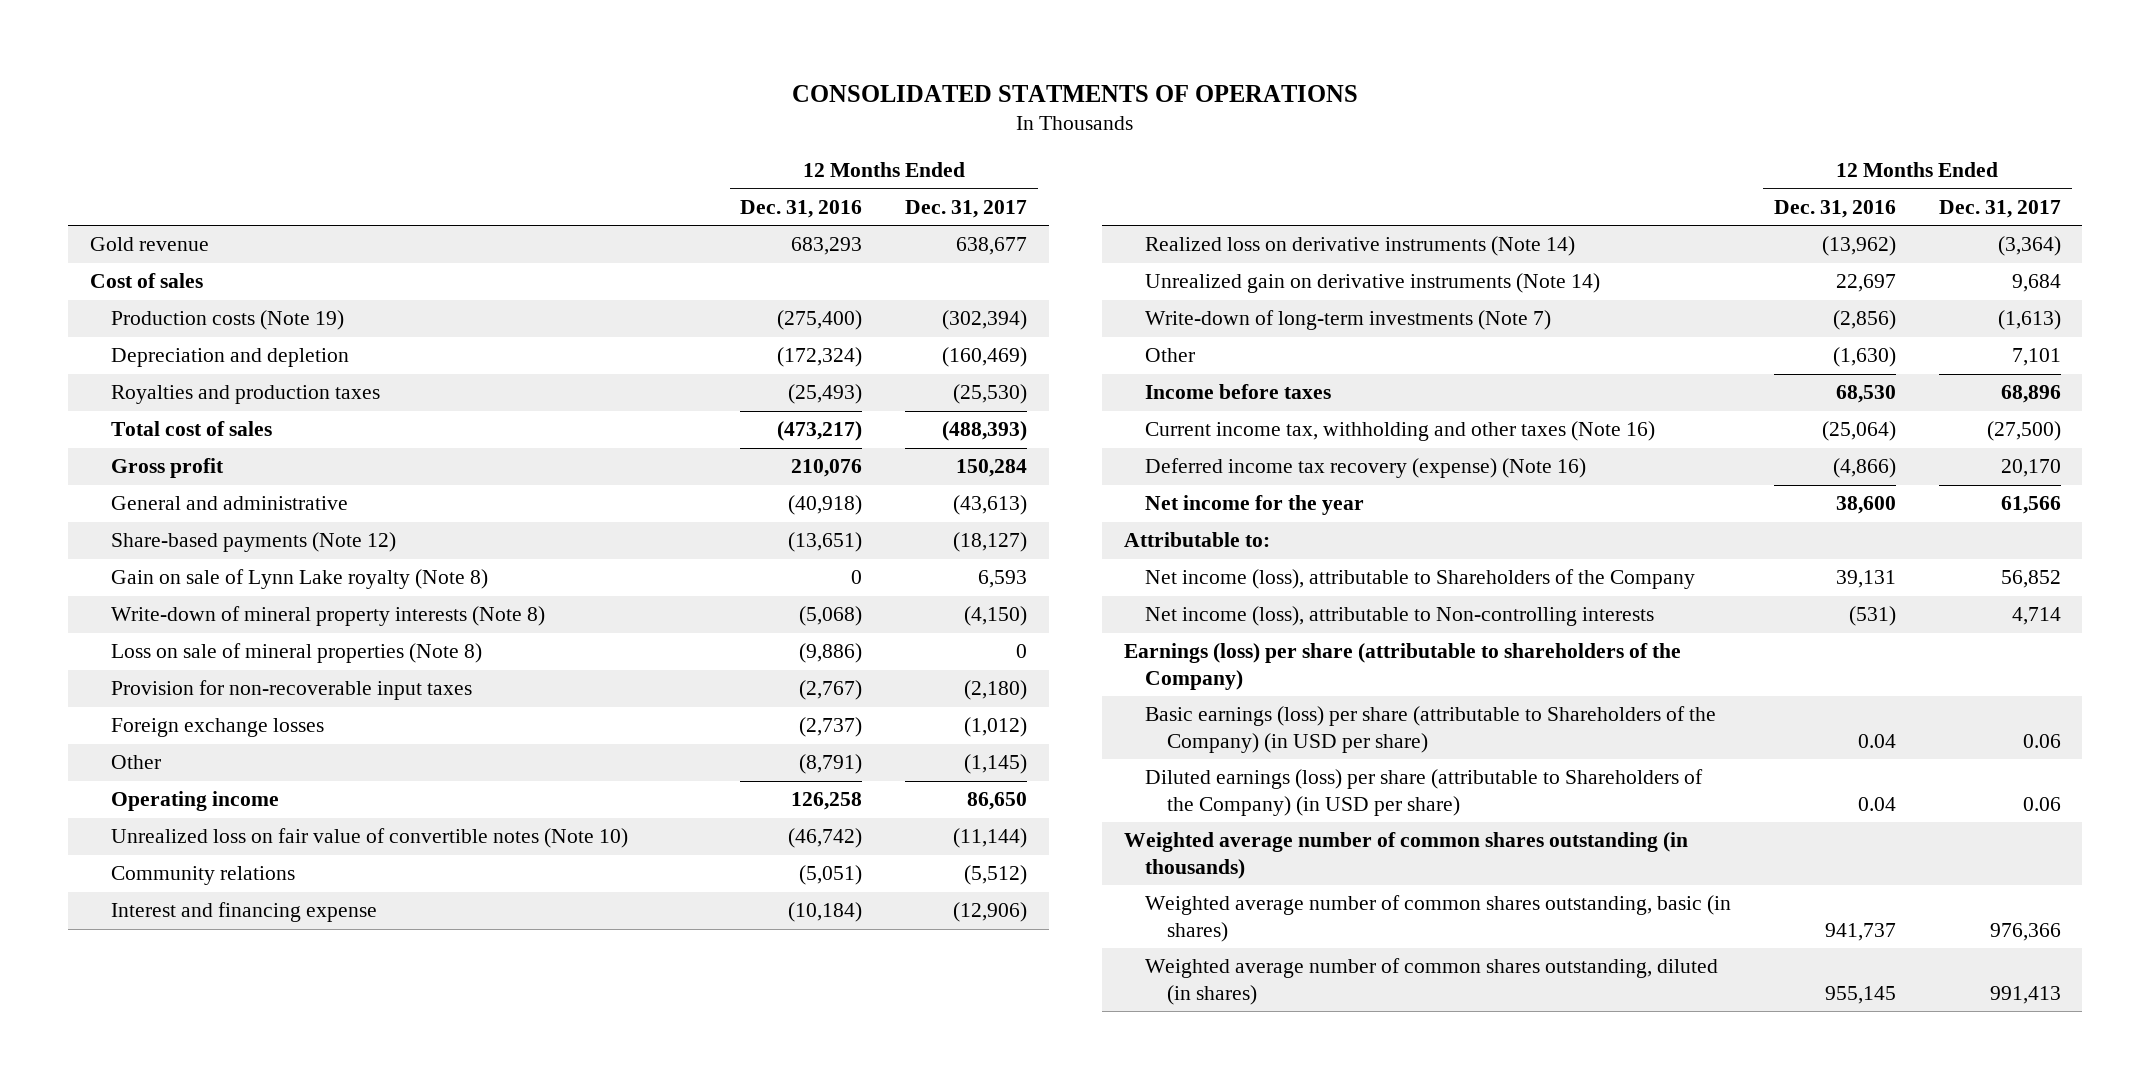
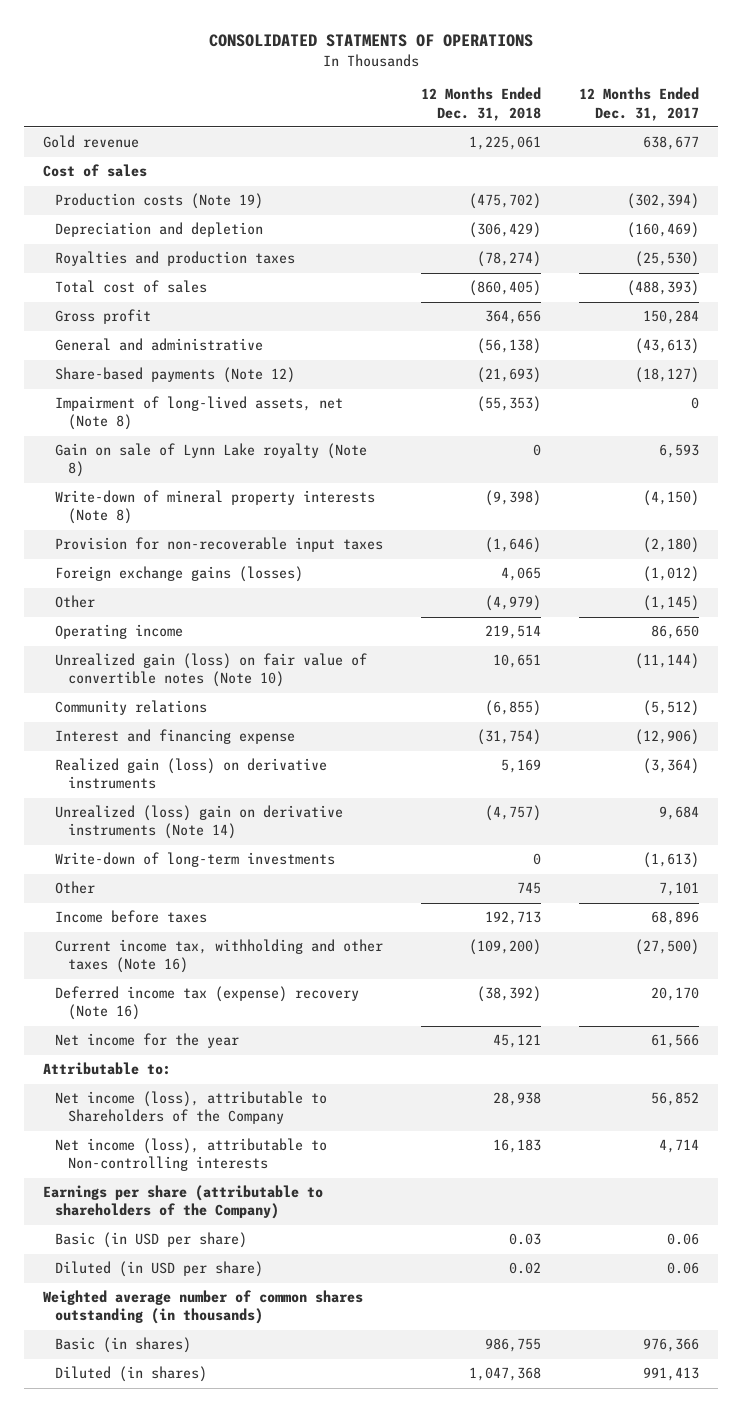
[740,199,863,218] Dec. 31, 2016 -> none
none -> [421,87,542,121] 12 Months Ended Dec. 31, 2018
none -> [55,396,344,431] Impairment of long-lived assets, net (Note 8)
[111,643,483,664] Loss on sale of mineral properties (Note 8) -> none
[111,718,325,738] Foreign exchange losses -> [55,566,304,583] Foreign exchange gains (losses)
[111,828,629,849] Unrealized loss on fair value of convertible notes (Note 10) -> [55,653,368,688] Unrealized gain (loss) on fair value of convertible notes (Note 10)
[1145,236,1576,257] Realized loss on derivative instruments (Note 14) -> [55,758,328,790] Realized gain (loss) on derivative instruments
[1145,273,1601,294] Unrealized gain on derivative instruments (Note 14) -> [55,805,344,840] Unrealized (loss) gain on derivative instruments (Note 14)
[1145,310,1552,331] Write-down of long-term investments (Note 7) -> [55,852,336,868] Write-down of long-term investments
[1145,458,1587,479] Deferred income tax recovery (expense) (Note 16) -> [55,986,360,1021] Deferred income tax (expense) recovery (Note 16)
[1123,643,1681,691] Earnings (loss) per share (attributable to shareholders of the Company) -> [42,1185,323,1220] Earnings per share (attributable to shareholders of the Company)
[1145,706,1717,754] Basic earnings (loss) per share (attributable to Shareholders of the Company) (in USD per share) -> [55,1232,248,1249] Basic (in USD per share)
[1145,769,1704,817] Diluted earnings (loss) per share (attributable to Shareholders of the Company) (in USD per share) -> [55,1261,264,1278] Diluted (in USD per share)
[1145,895,1732,943] Weighted average number of common shares outstanding, basic (in shares) -> [55,1337,192,1354] Basic (in shares)
[1145,958,1719,1006] Weighted average number of common shares outstanding, diluted (in shares) -> [55,1366,208,1383] Diluted (in shares)

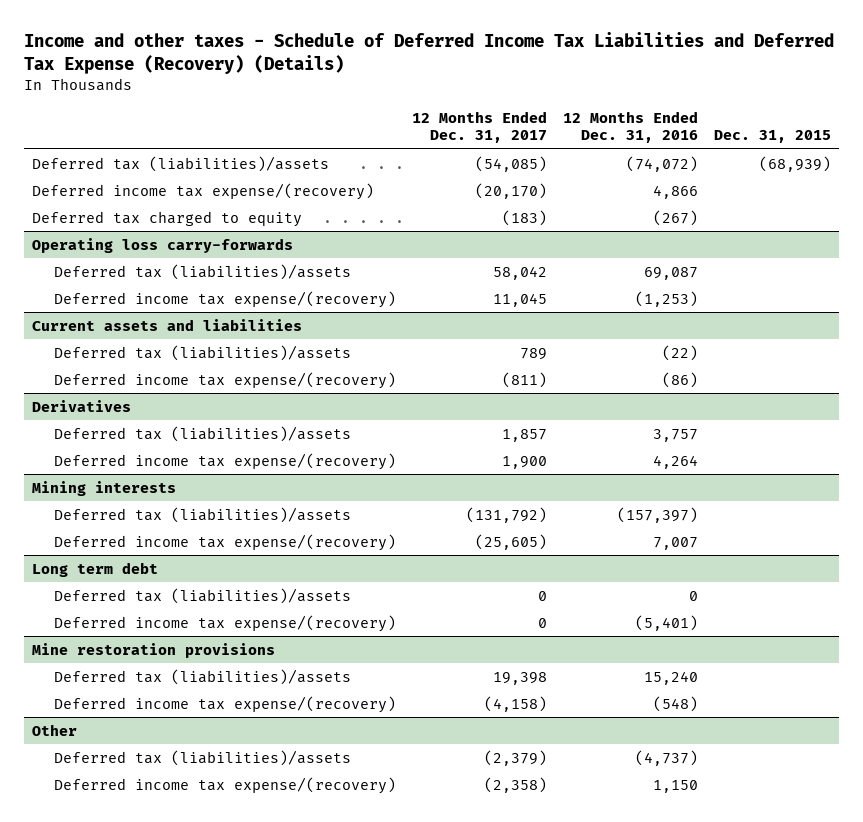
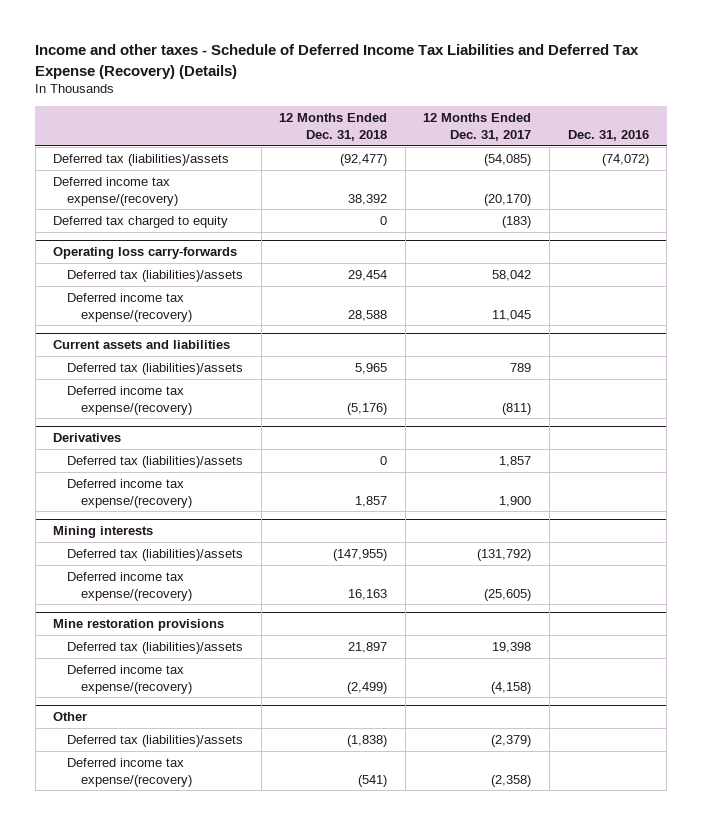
[562,110,698,144] 12 Months Ended Dec. 31, 2016 -> none
[713,130,831,144] Dec. 31, 2015 -> none
none -> [279,113,388,142] 12 Months Ended Dec. 31, 2018
none -> [567,130,649,142] Dec. 31, 2016
[32,561,159,577] Long term debt -> none
[54,587,352,604] Deferred tax (liabilities)/assets -> none
[54,614,397,632] Deferred income tax expense/(recovery) -> none

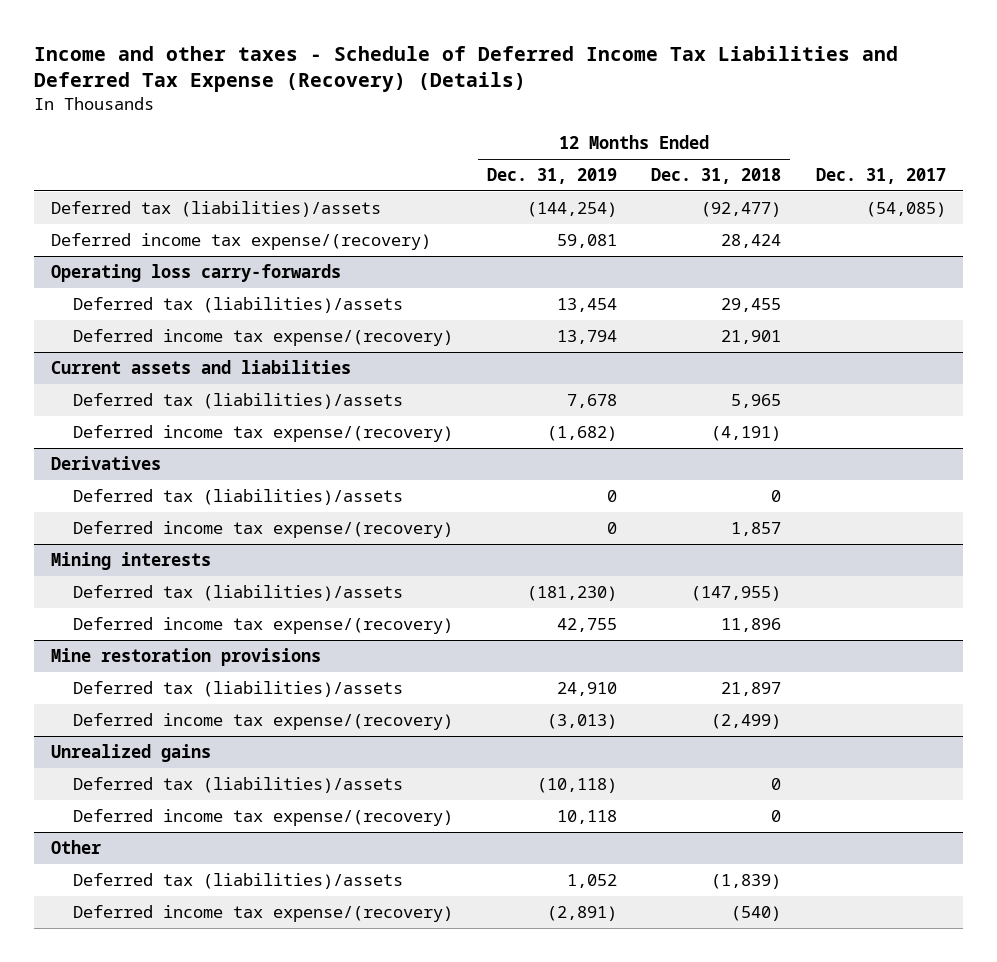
[423,113,532,142] 12 Months Ended Dec. 31, 2017 -> none
[567,130,649,142] Dec. 31, 2016 -> none
none -> [487,167,618,184] Dec. 31, 2019
none -> [815,167,946,184] Dec. 31, 2017
[53,215,229,228] Deferred tax charged to equity -> none
[348,193,388,205] 38,392 -> [721,233,782,248] 28,424
[348,269,388,281] 29,454 -> [721,297,782,312] 29,455
[348,309,388,321] 28,588 -> [721,329,782,344] 21,901
[347,402,388,415] (5,176) -> [711,425,782,441] (4,191)
[348,588,388,600] 16,163 -> [721,617,782,632] 11,896
none -> [51,743,212,762] Unrealized gains
none -> [72,776,403,793] Deferred tax (liabilities)/assets
none -> [72,808,453,826] Deferred income tax expense/(recovery)
[347,734,388,747] (1,838) -> [711,873,782,889] (1,839)
[358,774,388,787] (541) -> [731,905,782,921] (540)

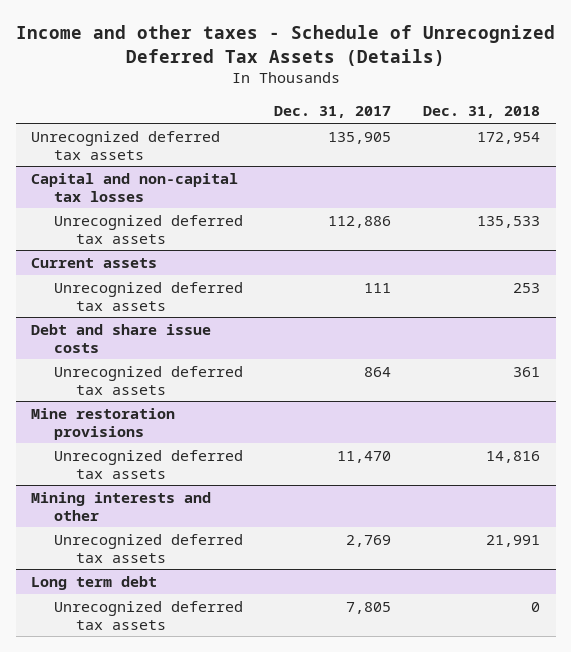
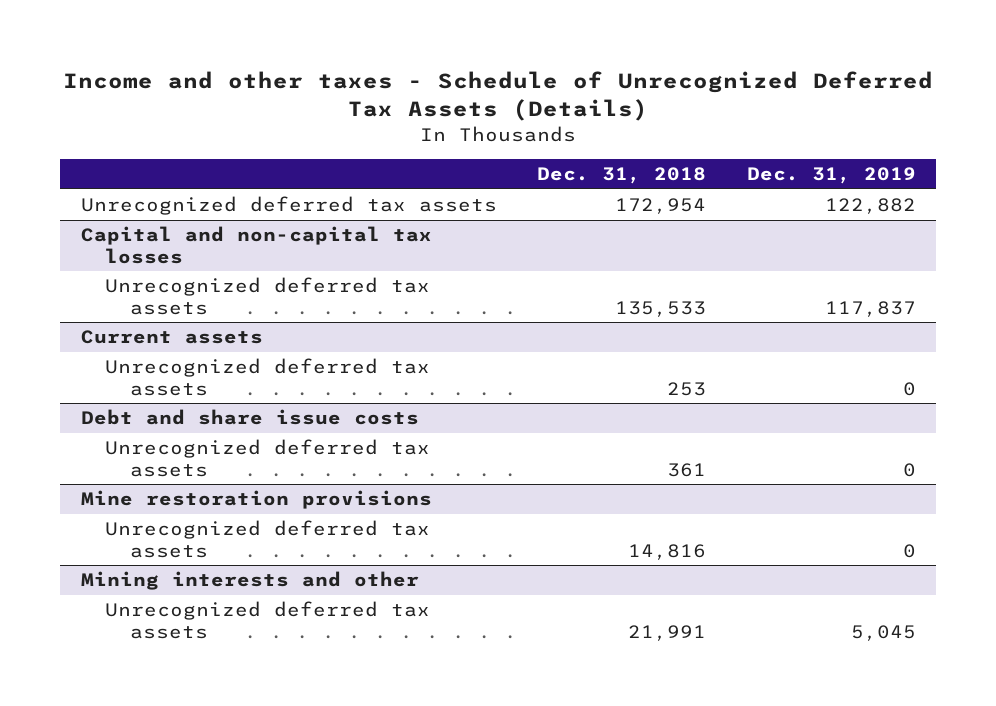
[274,106,392,119] Dec. 31, 2017 -> none
none -> [746,166,916,184] Dec. 31, 2019
[31,575,158,590] Long term debt -> none
[53,600,243,630] Unrecognized deferred tax assets -> none

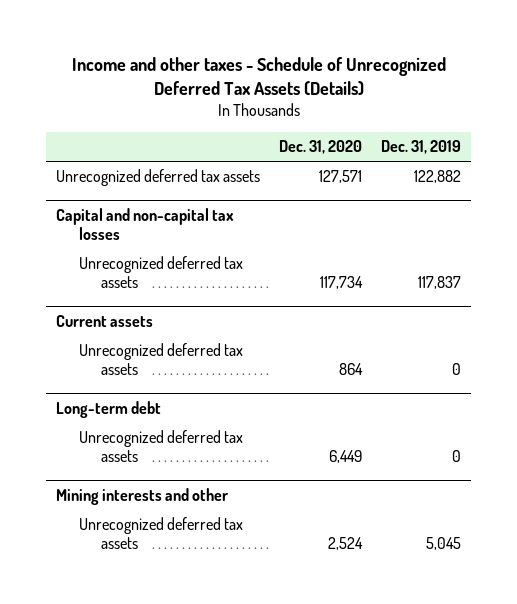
[537,166,707,184] Dec. 31, 2018 -> none
none -> [279,140,363,155] Dec. 31, 2020
[80,409,419,426] Debt and share issue costs -> none
[105,439,431,477] Unrecognized deferred tax assets -> none
[80,490,432,510] Mine restoration provisions -> none
none -> [55,400,161,418] Long-term debt

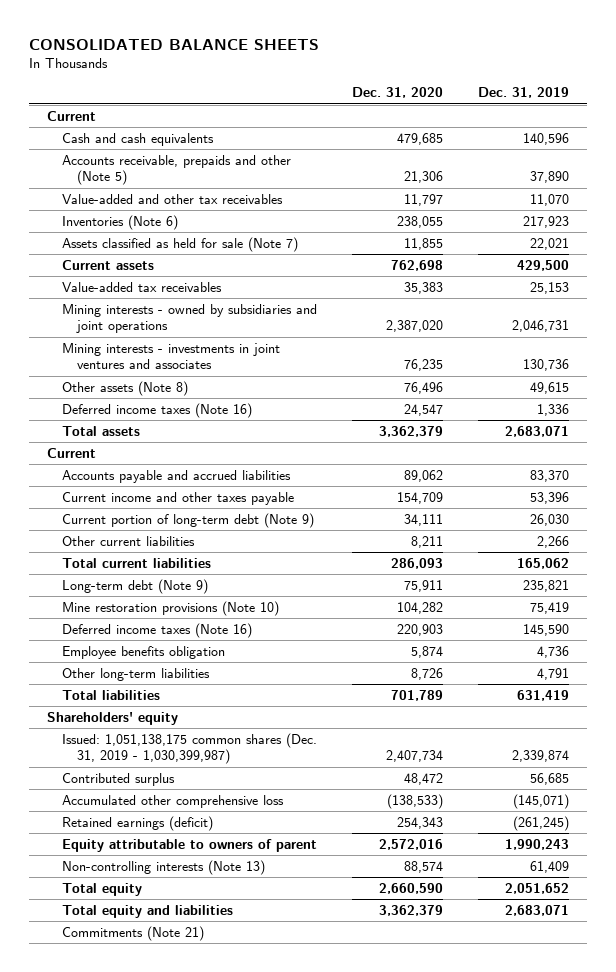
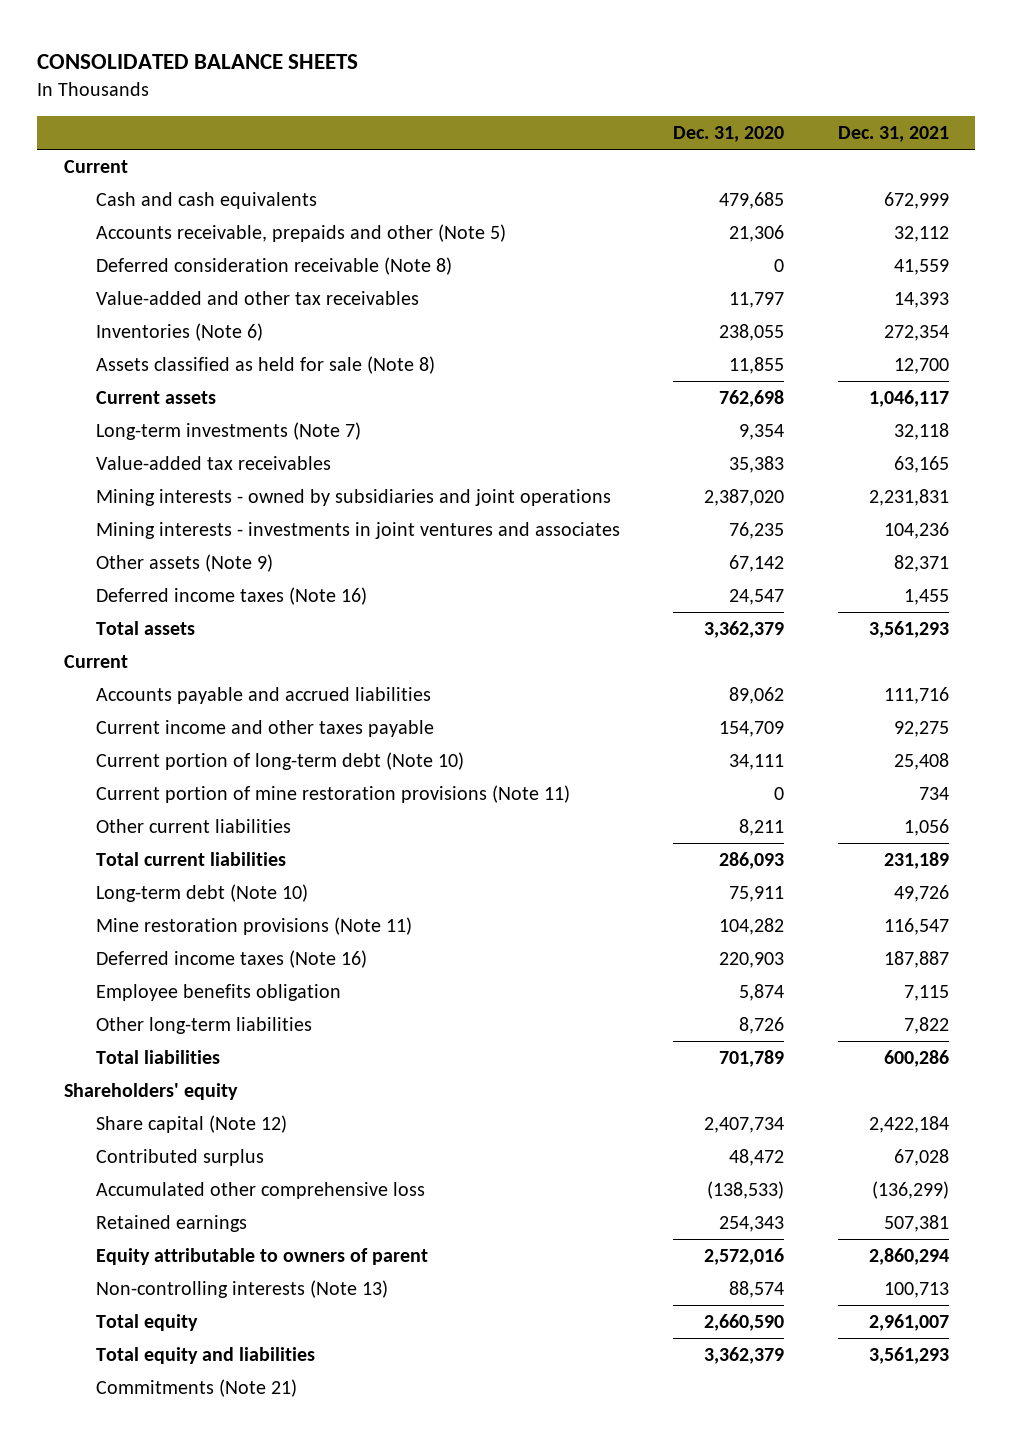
[478,87,570,99] Dec. 31, 2019 -> none
none -> [837,126,949,143] Dec. 31, 2021
none -> [96,257,453,276] Deferred consideration receivable (Note 8)
[61,236,298,252] Assets classified as held for sale (Note 7) -> [96,356,436,375] Assets classified as held for sale (Note 8)
none -> [96,422,362,441] Long-term investments (Note 7)
[61,380,188,396] Other assets (Note 8) -> [96,554,274,573] Other assets (Note 9)
[403,381,443,394] 76,496 -> [729,555,785,573] 67,142
[61,512,314,528] Current portion of long-term debt (Note 9) -> [96,752,465,771] Current portion of long-term debt (Note 10)
none -> [96,785,571,804] Current portion of mine restoration provisions (Note 11)
[61,578,208,594] Long-term debt (Note 9) -> [96,884,309,903] Long-term debt (Note 10)
[61,600,279,616] Mine restoration provisions (Note 10) -> [96,917,413,936] Mine restoration provisions (Note 11)
[61,732,317,765] Issued: 1,051,138,175 common shares (Dec. 31, 2019 - 1,030,399,987) -> [96,1115,288,1134] Share capital (Note 12)
[61,815,213,831] Retained earnings (deficit) -> [96,1215,248,1233] Retained earnings

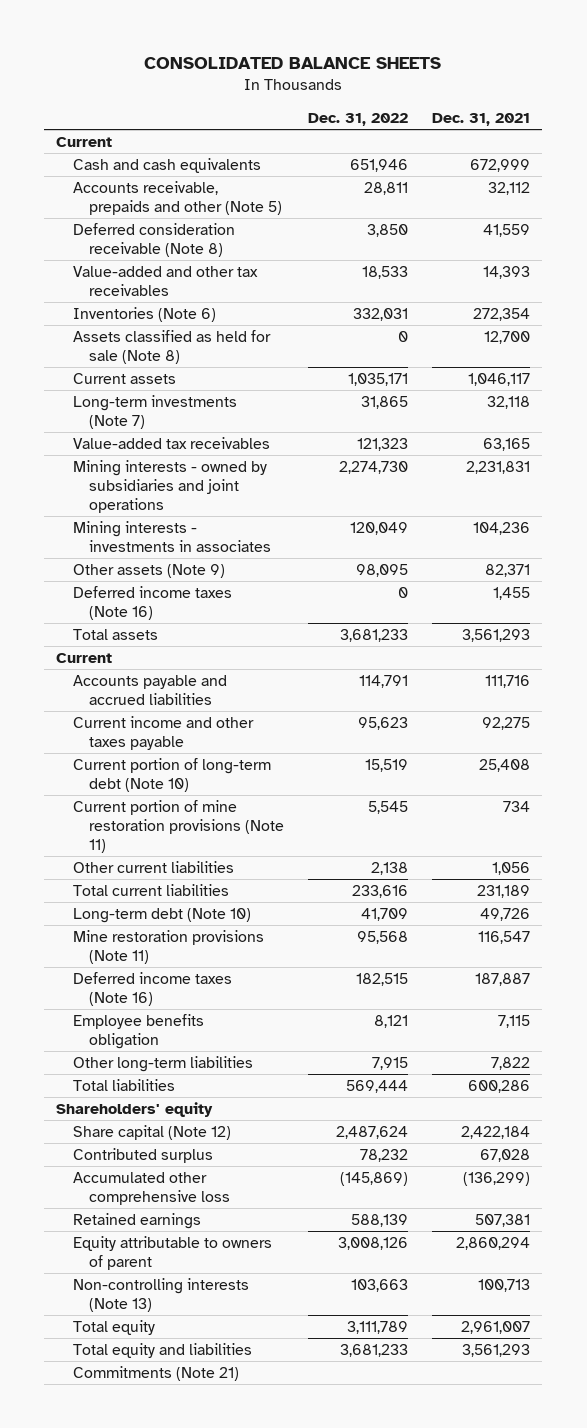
[673,126,785,143] Dec. 31, 2020 -> none
none -> [308,113,409,127] Dec. 31, 2022
[96,522,621,540] Mining interests - investments in joint ventures and associates -> [72,520,271,553] Mining interests - investments in associates

